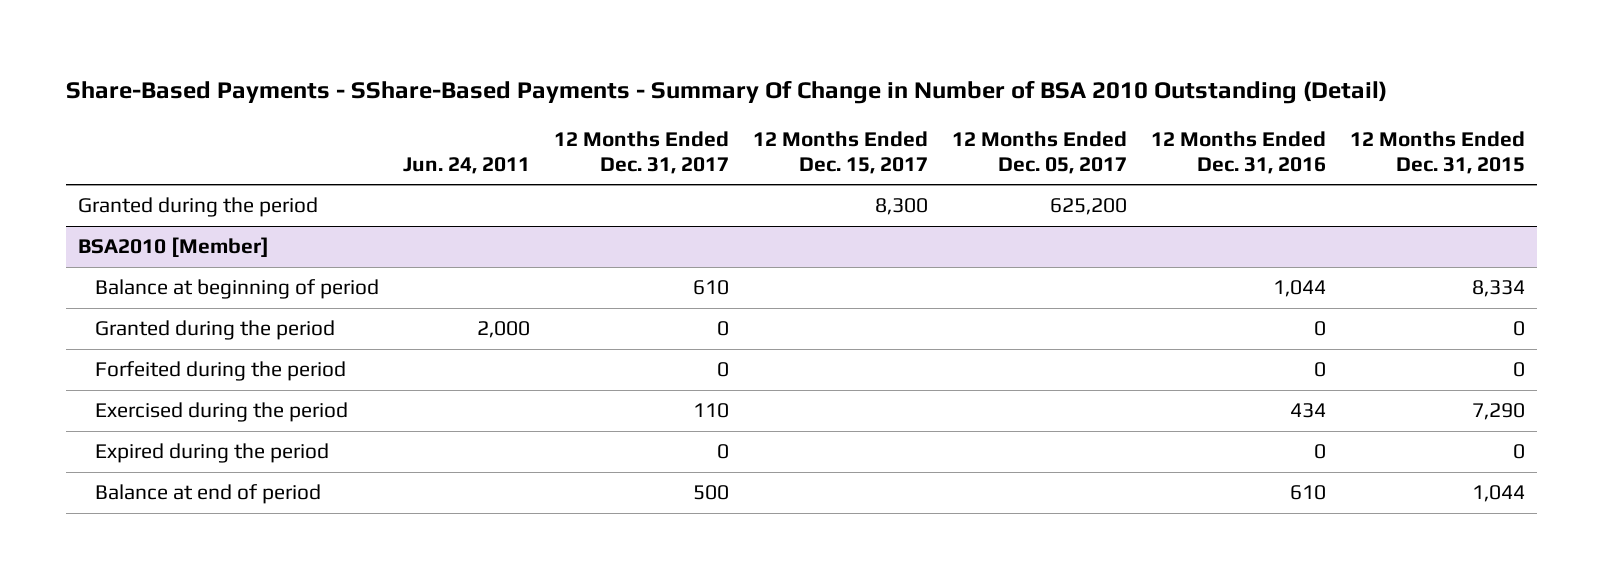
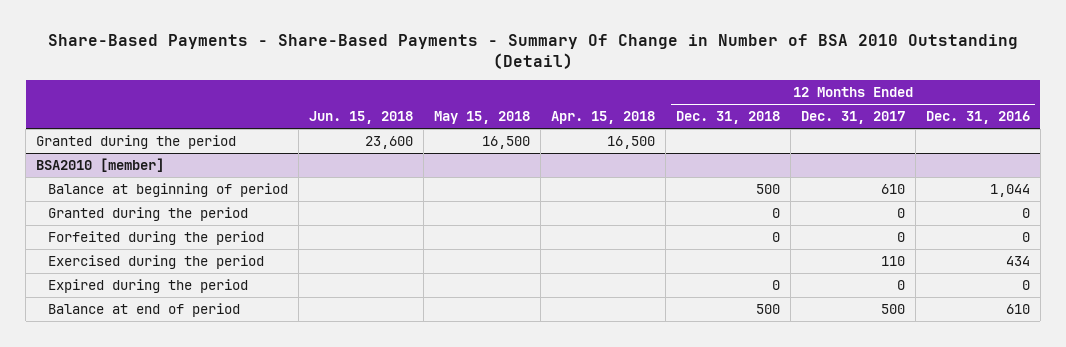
[65,80,1387,105] Share-Based Payments - SShare-Based Payments - Summary Of Change in Number of BSA 2010 Outstanding (Detail) -> [47,34,1018,70] Share-Based Payments - Share-Based Payments - Summary Of Change in Number of BSA 2010 Outstanding (Detail)
[403,156,531,174] Jun. 24, 2011 -> none
[753,131,929,174] 12 Months Ended Dec. 15, 2017 -> none
[951,131,1127,174] 12 Months Ended Dec. 05, 2017 -> none
[1349,131,1525,174] 12 Months Ended Dec. 31, 2015 -> none
none -> [309,111,414,125] Jun. 15, 2018
none -> [434,111,531,125] May 15, 2018
none -> [551,111,656,125] Apr. 15, 2018
none -> [675,111,780,125] Dec. 31, 2018
[77,237,269,258] BSA2010 [Member] -> [36,157,165,172] BSA2010 [member]

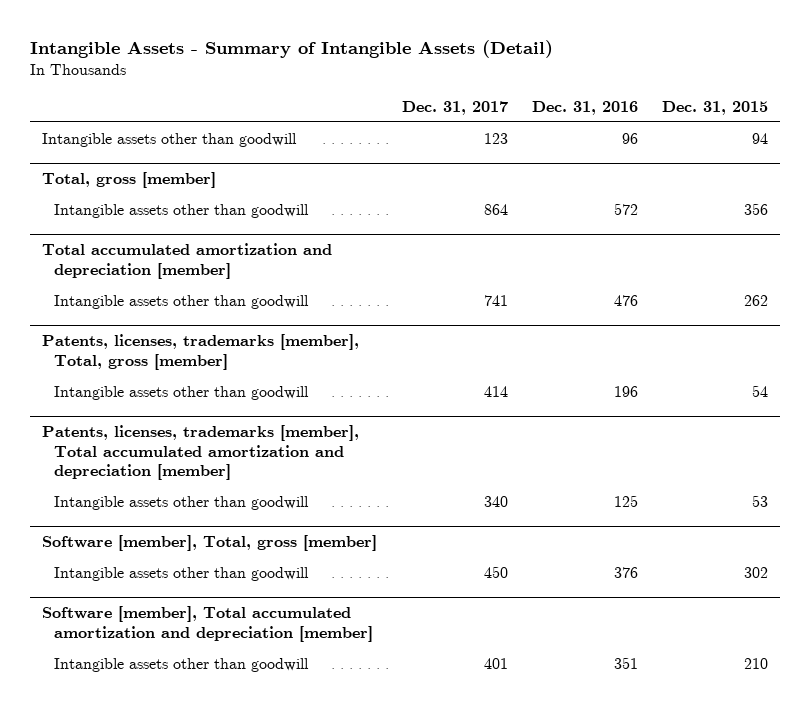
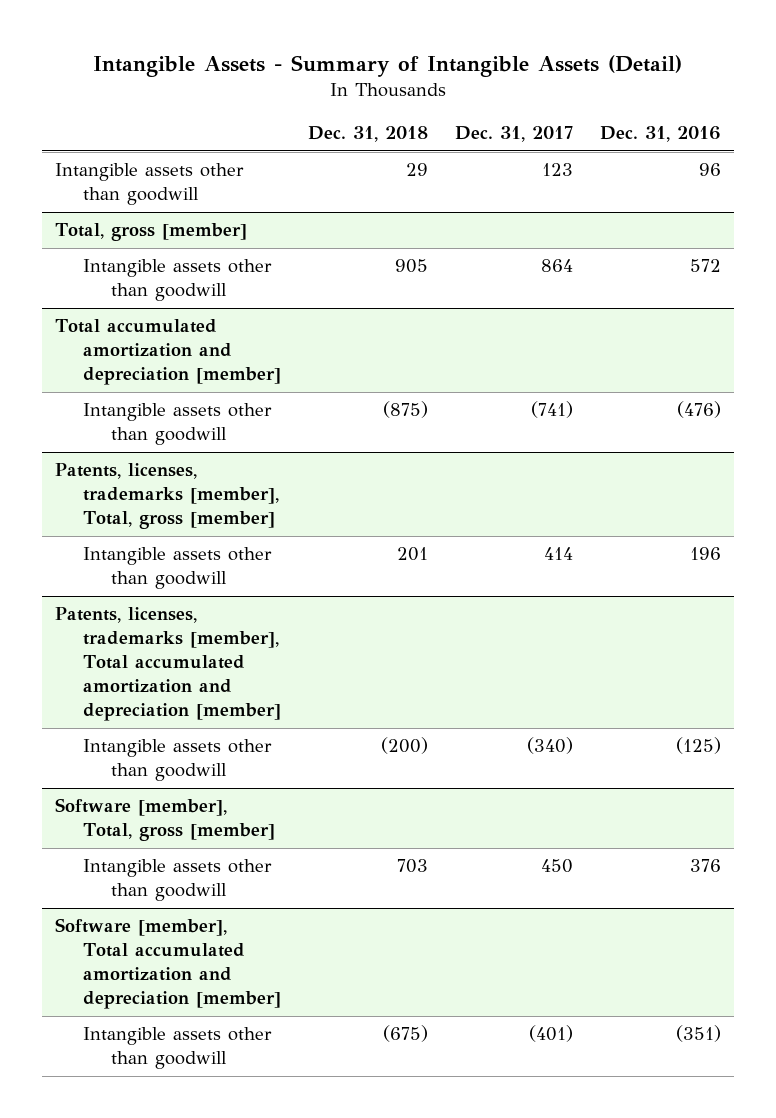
[662,100,769,115] Dec. 31, 2015 -> none
none -> [307,126,428,143] Dec. 31, 2018
[483,294,508,306] 741 -> [530,401,573,419] (741)
[613,294,638,306] 476 -> [676,401,721,419] (476)
[483,495,508,507] 340 -> [526,737,573,755] (340)
[613,494,638,507] 125 -> [675,737,721,755] (125)
[483,657,508,669] 401 -> [528,1025,573,1043] (401)
[613,656,638,669] 351 -> [675,1025,721,1043] (351)

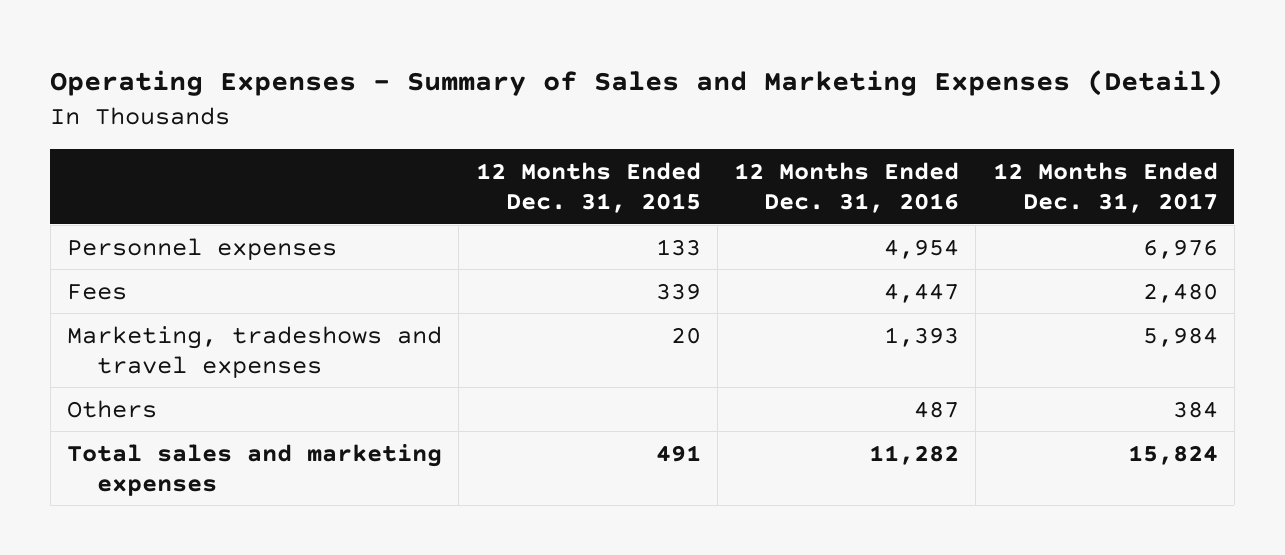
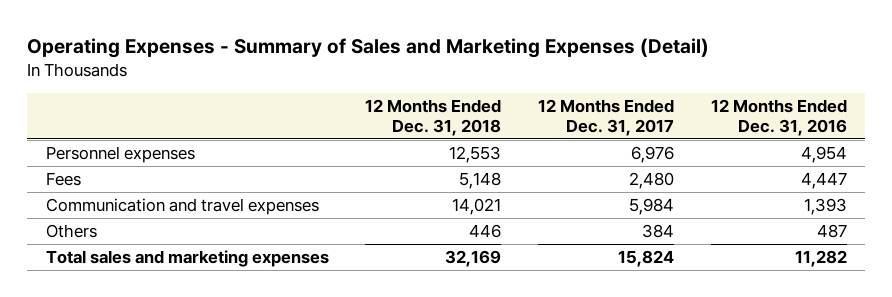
[475,161,701,213] 12 Months Ended Dec. 31, 2015 -> none
none -> [365,99,502,136] 12 Months Ended Dec. 31, 2018
[67,325,443,378] Marketing, tradeshows and travel expenses -> [45,198,319,216] Communication and travel expenses

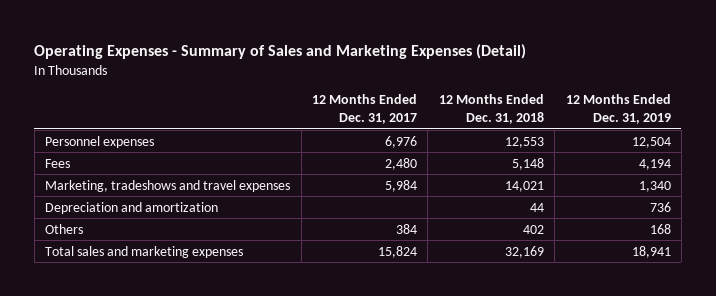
[710,99,847,136] 12 Months Ended Dec. 31, 2016 -> none
none -> [565,94,671,125] 12 Months Ended Dec. 31, 2019
[45,198,319,216] Communication and travel expenses -> [45,179,291,192] Marketing, tradeshows and travel expenses
none -> [45,201,219,214] Depreciation and amortization
[469,224,502,239] 446 -> [522,224,544,234] 402

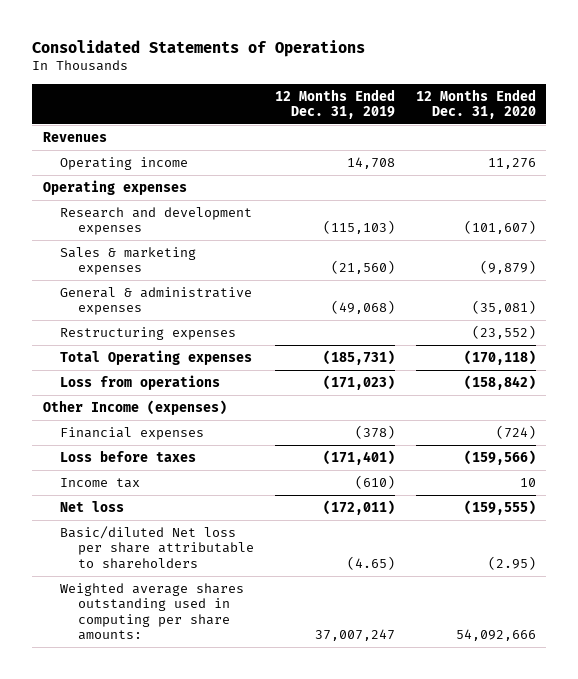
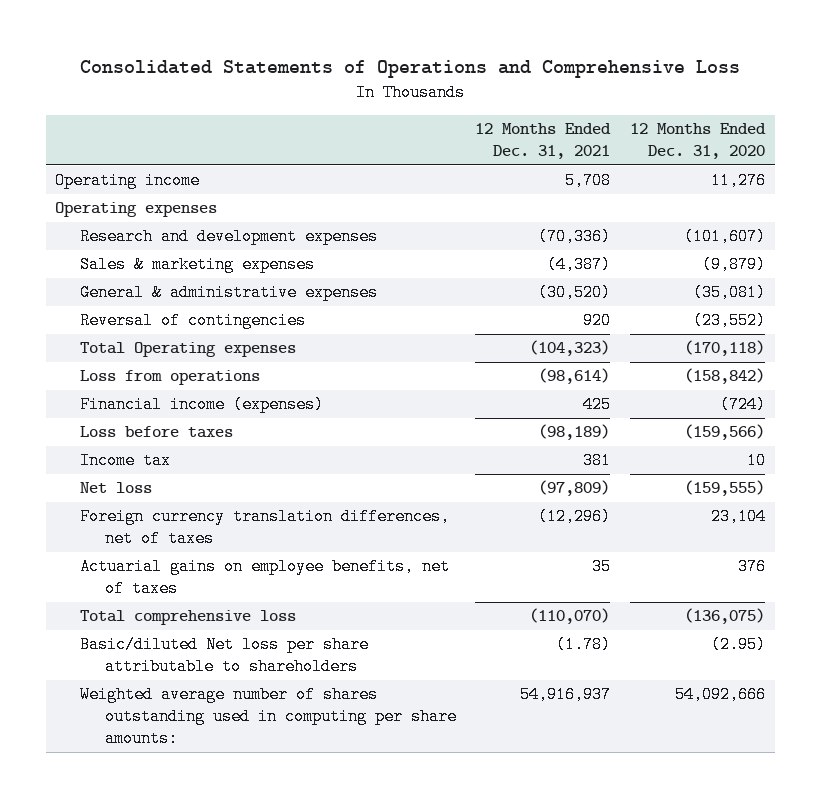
[32,39,366,57] Consolidated Statements of Operations -> [80,60,741,79] Consolidated Statements of Operations and Comprehensive Loss
[274,88,395,120] 12 Months Ended Dec. 31, 2019 -> none
none -> [475,123,612,160] 12 Months Ended Dec. 31, 2021
[42,132,107,143] Revenues -> none
[60,327,237,341] Restructuring expenses -> [80,312,307,330] Reversal of contingencies
[42,400,227,416] Other Income (expenses) -> none
[60,427,205,441] Financial expenses -> [80,396,325,414] Financial income (expenses)
none -> [80,508,451,548] Foreign currency translation differences, net of taxes
none -> [80,558,451,598] Actuarial gains on employee benefits, net of taxes
none -> [80,610,297,626] Total comprehensive loss
[60,583,245,641] Weighted average shares outstanding used in computing per share amounts: -> [80,686,458,748] Weighted average number of shares outstanding used in computing per share amounts:

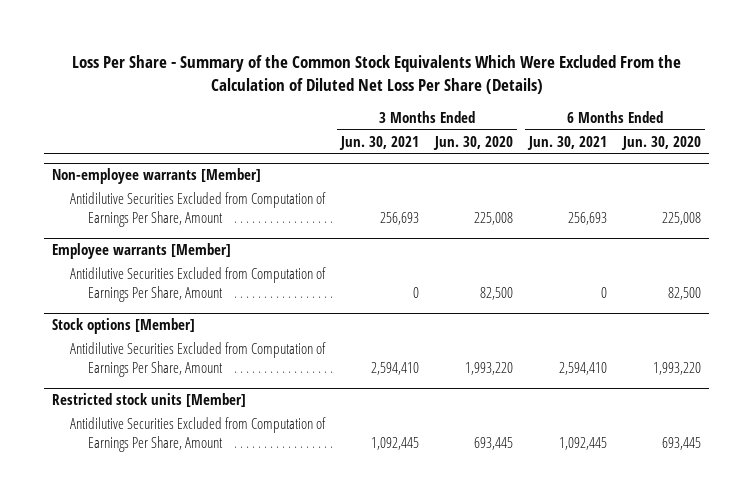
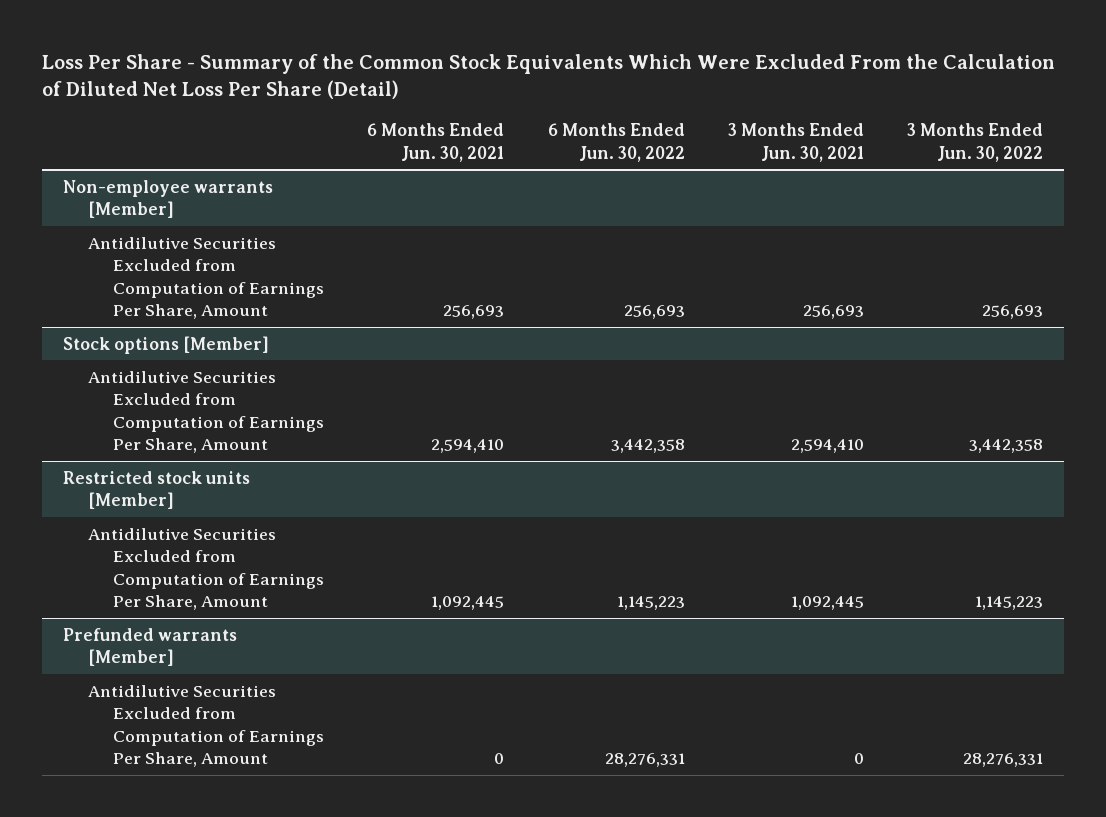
[71,54,681,94] Loss Per Share - Summary of the Common Stock Equivalents Which Were Excluded From the Calculation of Diluted Net Loss Per Share (Details) -> [41,53,1055,100] Loss Per Share - Summary of the Common Stock Equivalents Which Were Excluded From the Calculation of Diluted Net Loss Per Share (Detail)
[433,135,514,150] Jun. 30, 2020 -> none
[621,135,702,150] Jun. 30, 2020 -> none
none -> [547,123,685,162] 6 Months Ended Jun. 30, 2022
none -> [906,123,1043,162] 3 Months Ended Jun. 30, 2022
[52,243,232,260] Employee warrants [Member] -> none
[70,267,327,302] Antidilutive Securities Excluded from Computation of Earnings Per Share, Amount -> none
none -> [63,627,238,667] Prefunded warrants [Member]
none -> [88,684,325,767] Antidilutive Securities Excluded from Computation of Earnings Per Share, Amount

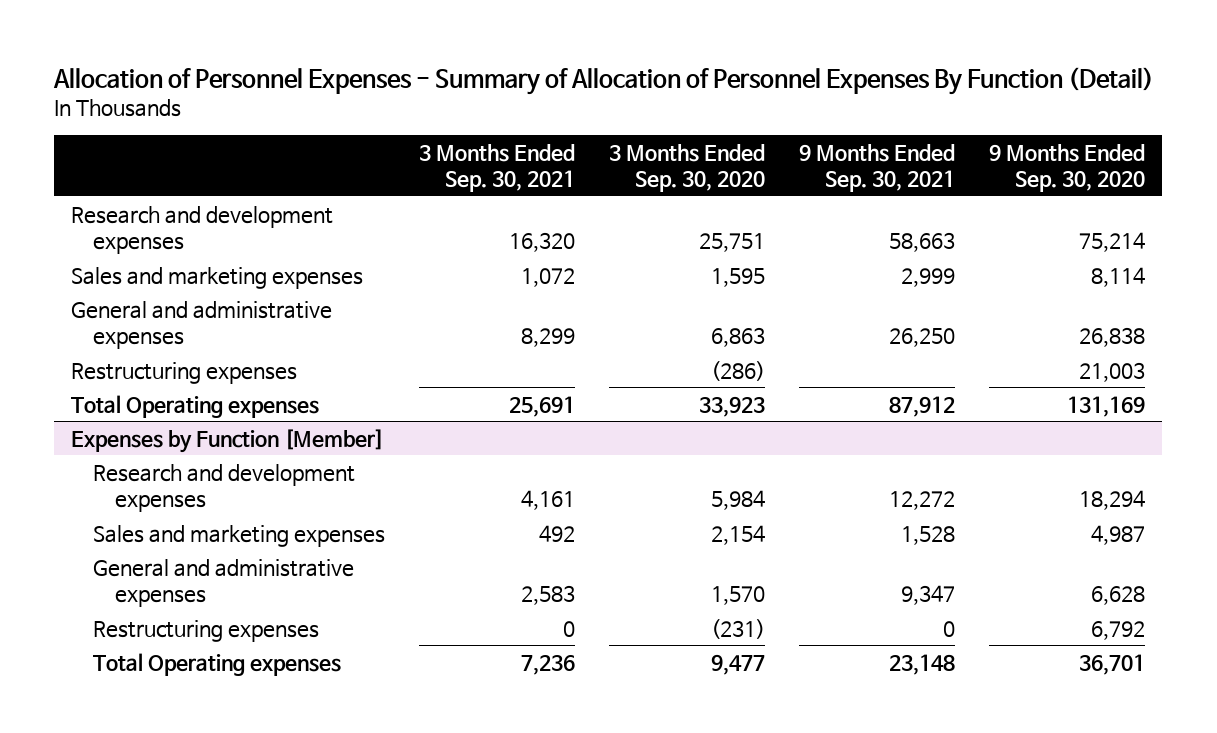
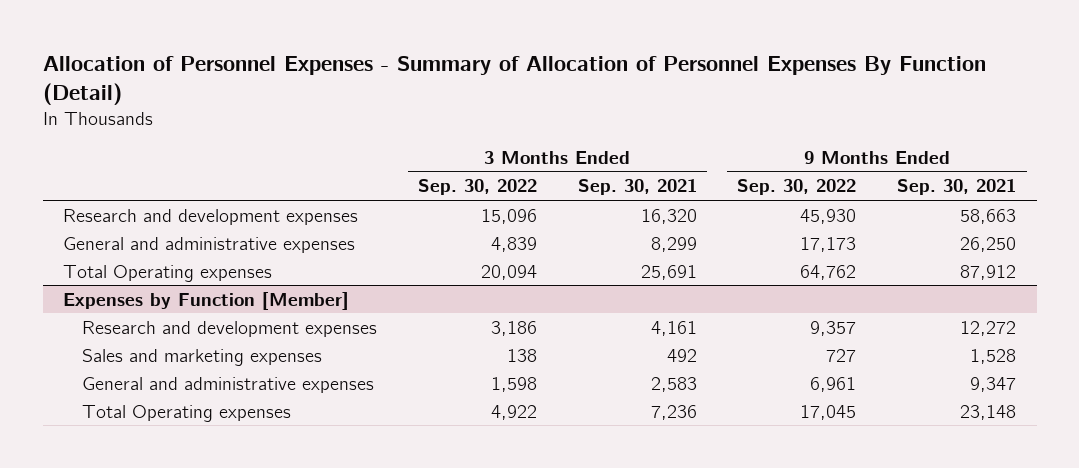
[609,143,766,193] 3 Months Ended Sep. 30, 2020 -> none
[989,143,1146,193] 9 Months Ended Sep. 30, 2020 -> none
none -> [417,179,537,196] Sep. 30, 2022
none -> [737,179,857,196] Sep. 30, 2022
[71,266,364,289] Sales and marketing expenses -> none
[71,361,298,384] Restructuring expenses -> none
[93,619,320,642] Restructuring expenses -> none

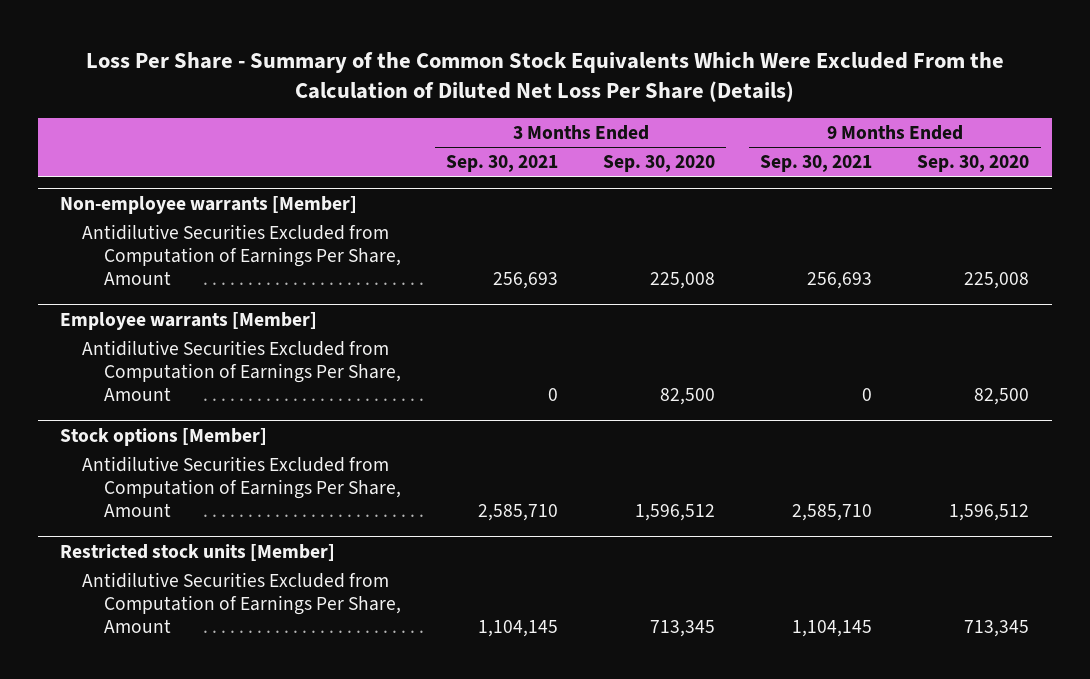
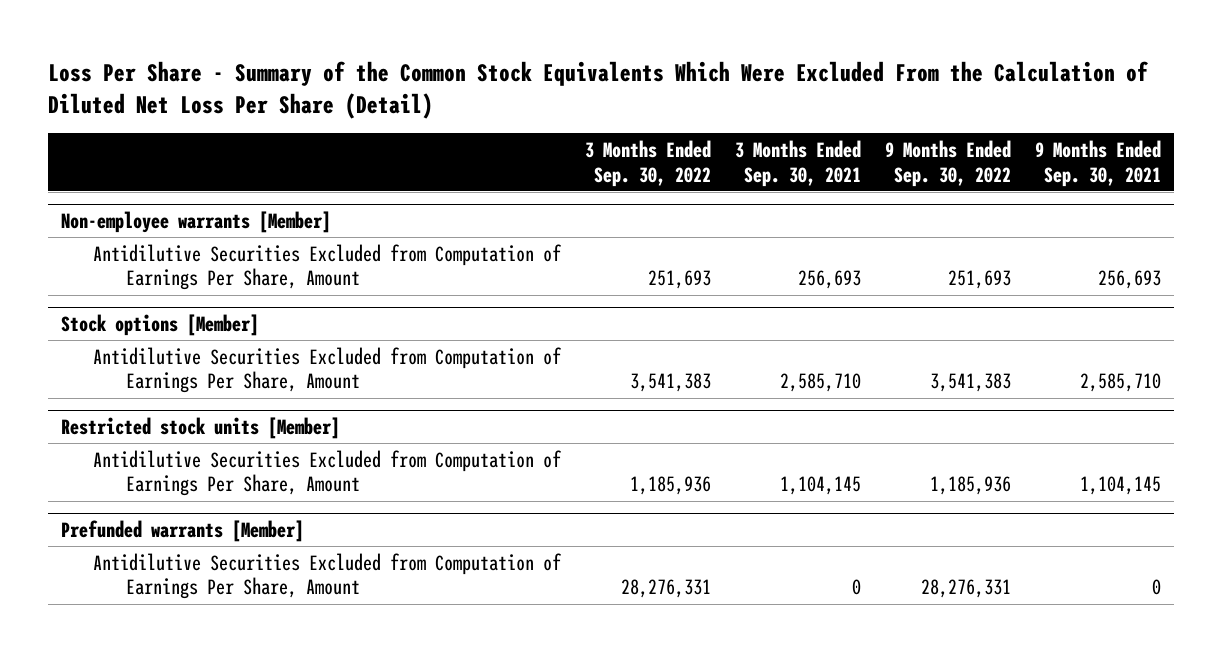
[85,52,1004,103] Loss Per Share - Summary of the Common Stock Equivalents Which Were Excluded From the Calculation of Diluted Net Loss Per Share (Details) -> [48,60,1149,119] Loss Per Share - Summary of the Common Stock Equivalents Which Were Excluded From the Calculation of Diluted Net Loss Per Share (Detail)
[603,155,716,173] Sep. 30, 2020 -> none
[917,155,1030,173] Sep. 30, 2020 -> none
none -> [585,140,712,187] 3 Months Ended Sep. 30, 2022
none -> [885,140,1012,187] 9 Months Ended Sep. 30, 2022
[60,311,318,330] Employee warrants [Member] -> none
[82,340,401,401] Antidilutive Securities Excluded from Computation of Earnings Per Share, Amount -> none
none -> [60,520,304,543] Prefunded warrants [Member]
none -> [93,552,563,600] Antidilutive Securities Excluded from Computation of Earnings Per Share, Amount

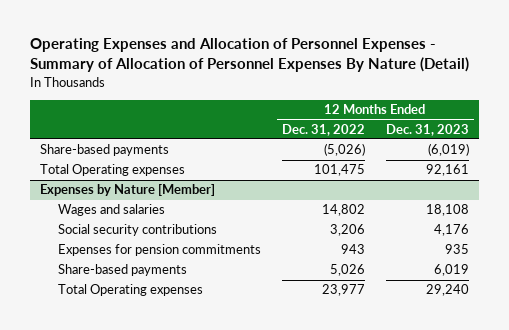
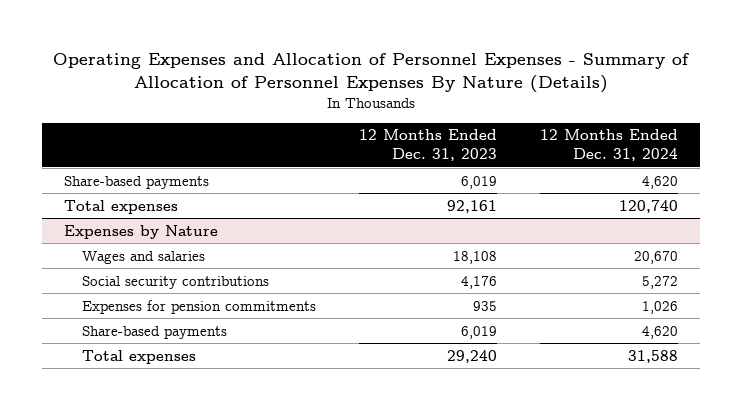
[29,38,469,73] Operating Expenses and Allocation of Personnel Expenses - Summary of Allocation of Personnel Expenses By Nature (Detail) -> [53,53,690,94] Operating Expenses and Allocation of Personnel Expenses - Summary of Allocation of Personnel Expenses By Nature (Details)
[281,123,365,136] Dec. 31, 2022 -> none
none -> [540,129,679,162] 12 Months Ended Dec. 31, 2024
[427,143,469,157] (6,019) -> [461,175,498,189] 6,019
[40,164,186,177] Total Operating expenses -> [63,199,178,214] Total expenses
[40,184,216,197] Expenses by Nature [Member] -> [63,224,218,239] Expenses by Nature
[57,284,203,297] Total Operating expenses -> [82,349,197,364] Total expenses

